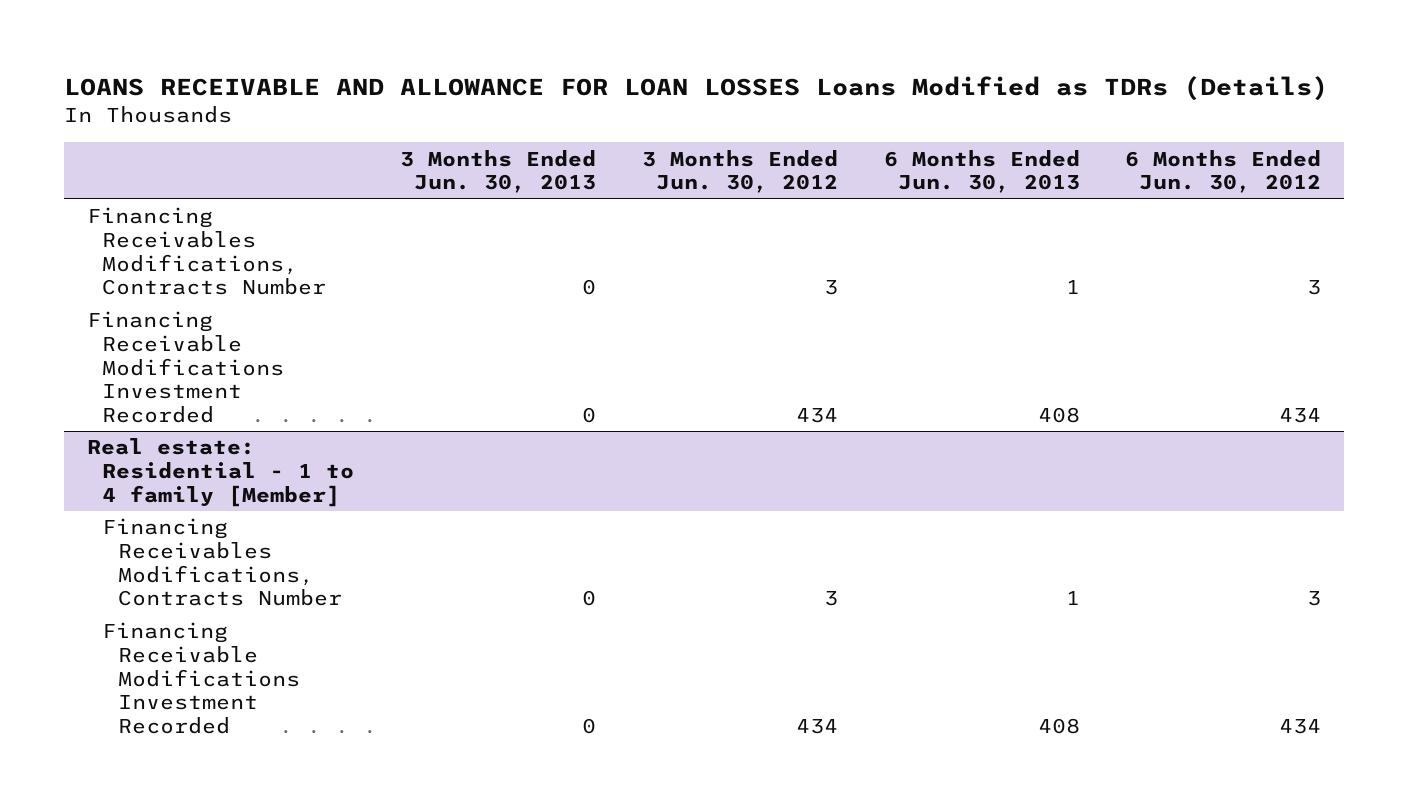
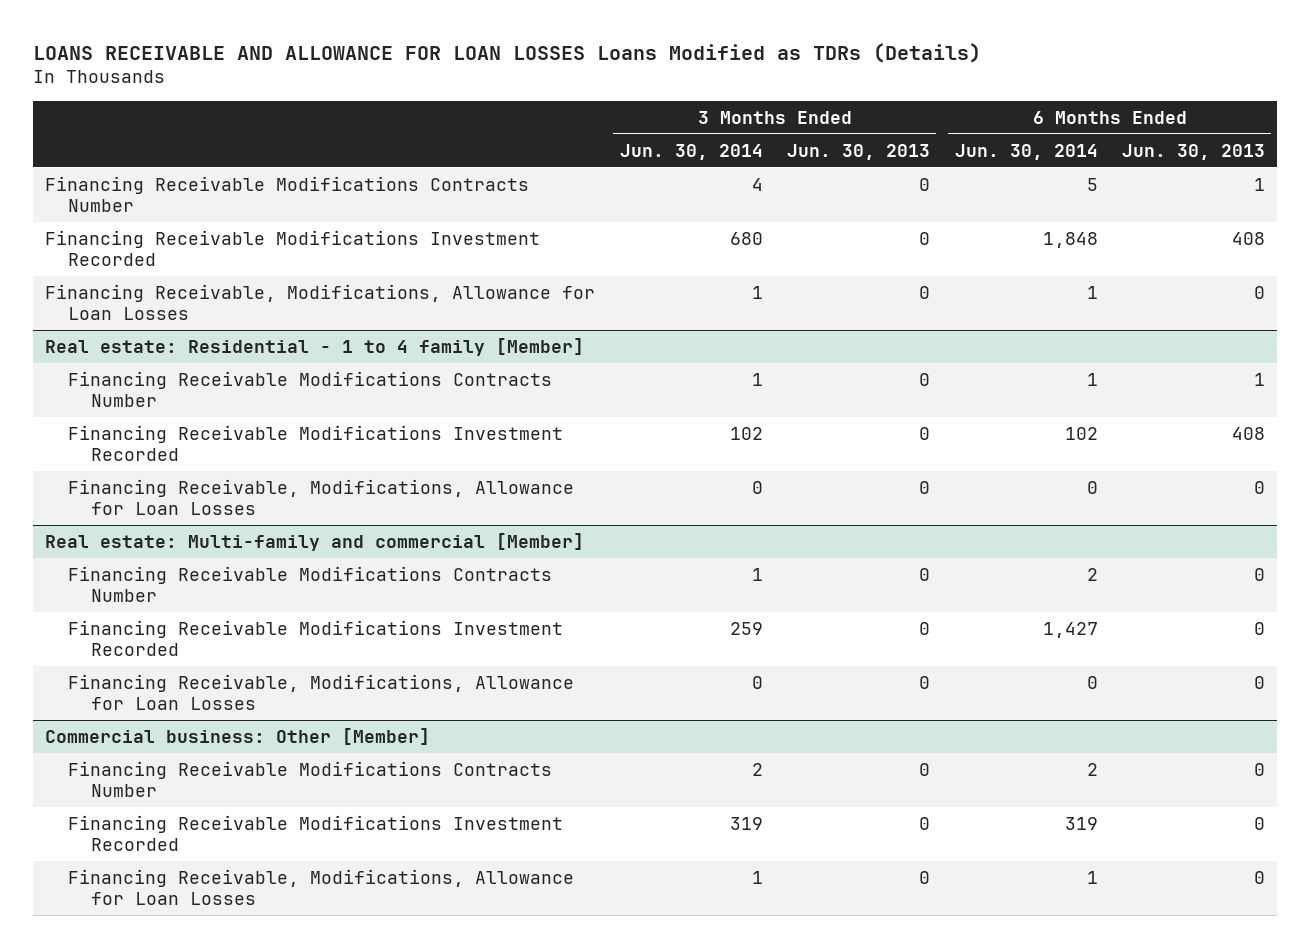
[641,149,838,194] 3 Months Ended Jun. 30, 2012 -> none
[1125,149,1322,194] 6 Months Ended Jun. 30, 2012 -> none
none -> [619,143,763,160] Jun. 30, 2014
none -> [954,143,1098,160] Jun. 30, 2014
[86,207,327,296] Financing Receivables Modifications, Contracts Number -> [45,175,530,212] Financing Receivable Modifications Contracts Number
none -> [45,283,596,320] Financing Receivable, Modifications, Allowance for Loan Losses
[102,518,342,607] Financing Receivables Modifications, Contracts Number -> [68,370,553,407] Financing Receivable Modifications Contracts Number
none -> [68,478,575,515] Financing Receivable, Modifications, Allowance for Loan Losses
none -> [45,532,585,551] Real estate: Multi-family and commercial [Member]
none -> [68,565,553,602] Financing Receivable Modifications Contracts Number
none -> [68,619,564,656] Financing Receivable Modifications Investment Recorded
none -> [68,673,575,710] Financing Receivable, Modifications, Allowance for Loan Losses
none -> [45,727,431,745] Commercial business: Other [Member]
none -> [68,760,553,797] Financing Receivable Modifications Contracts Number
none -> [68,814,564,851] Financing Receivable Modifications Investment Recorded
none -> [68,868,575,905] Financing Receivable, Modifications, Allowance for Loan Losses

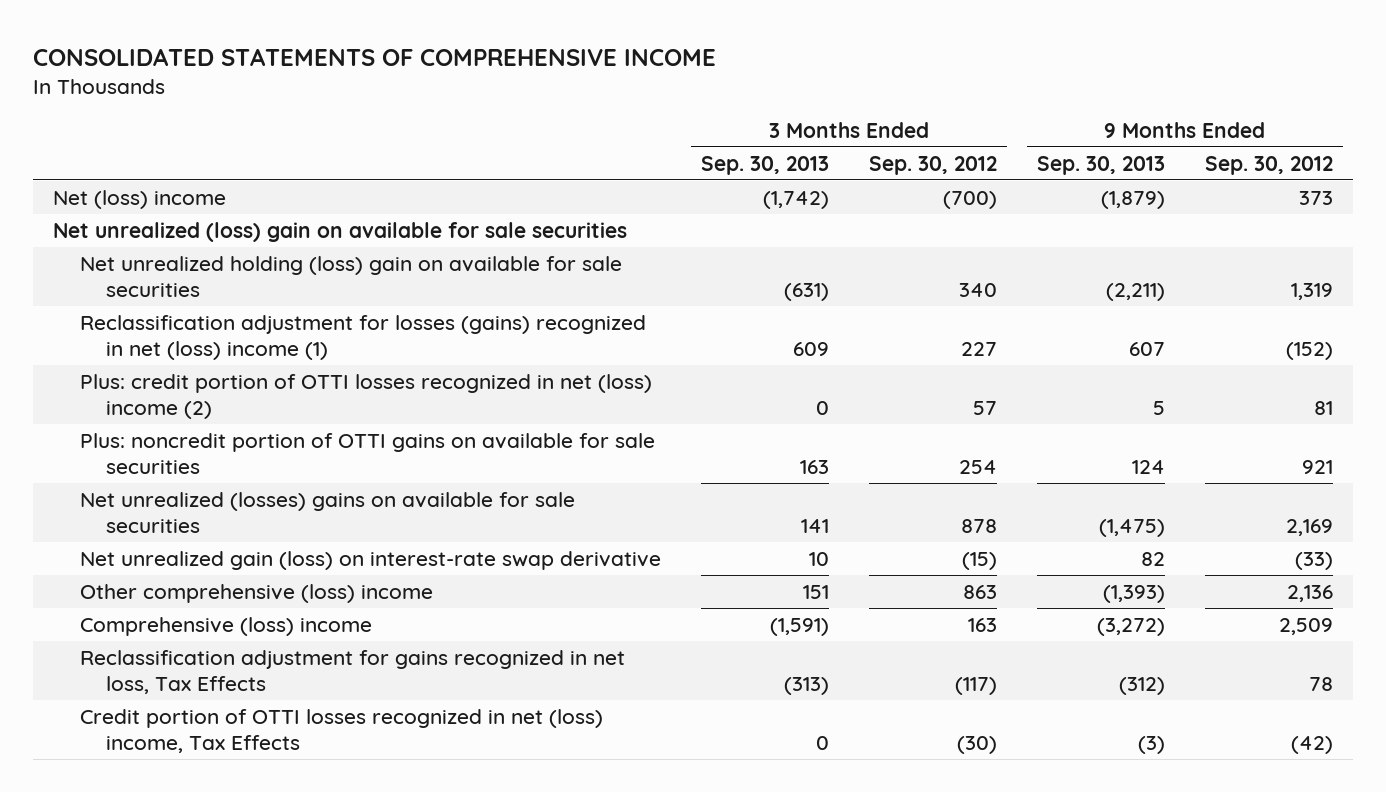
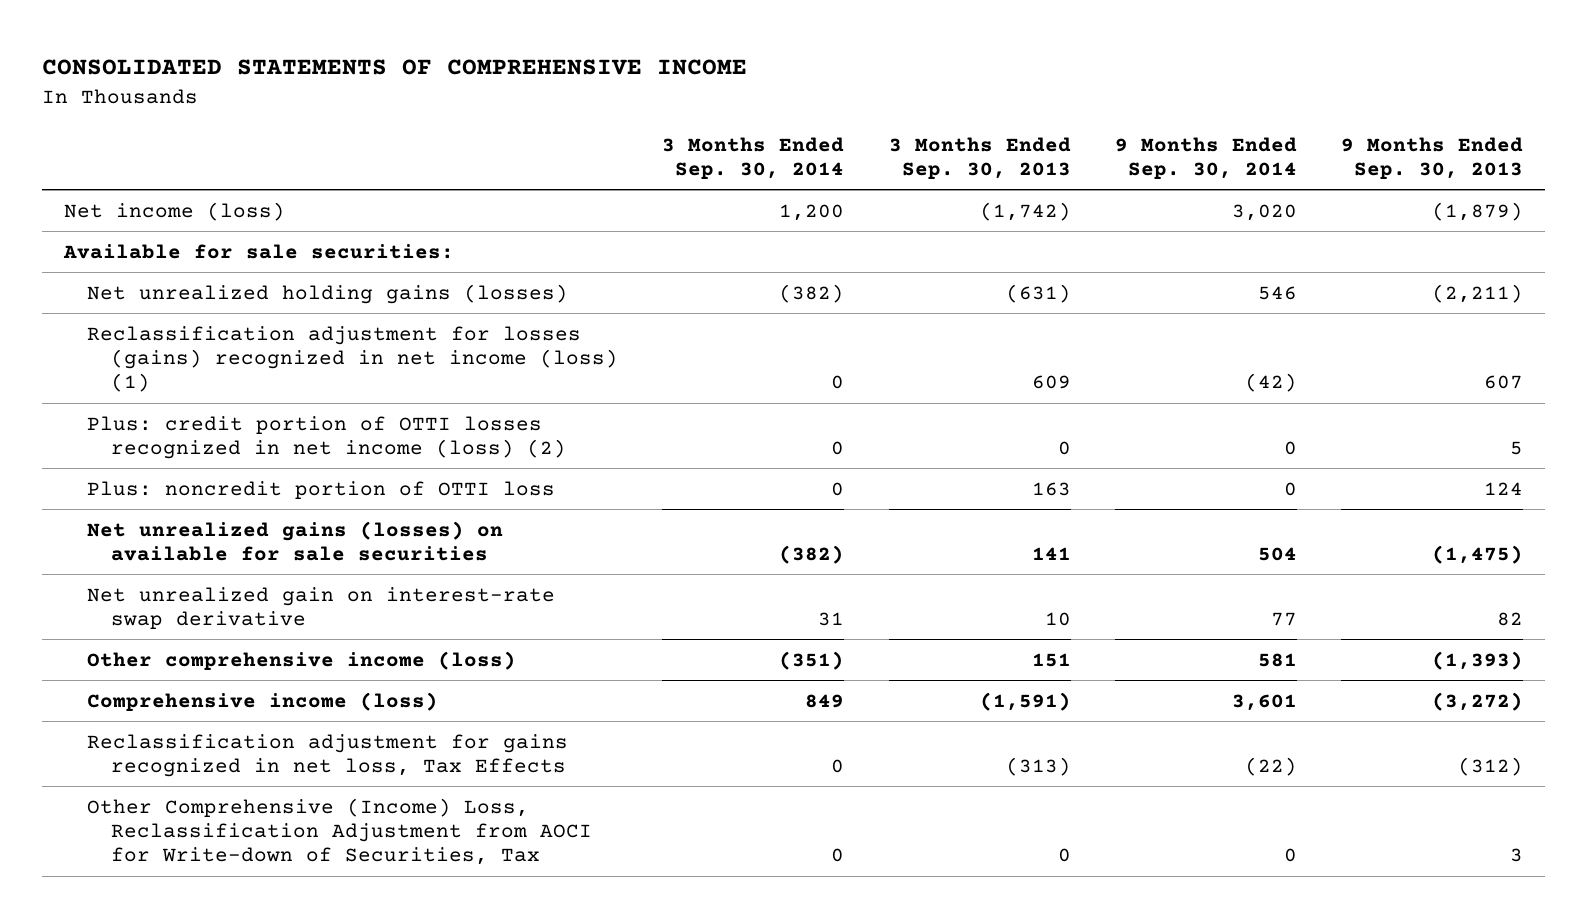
[868,155,997,175] Sep. 30, 2012 -> none
[1205,155,1334,175] Sep. 30, 2012 -> none
none -> [662,136,845,180] 3 Months Ended Sep. 30, 2014
none -> [1114,136,1297,180] 9 Months Ended Sep. 30, 2014
[53,189,227,209] Net (loss) income -> [63,201,285,221] Net income (loss)
[53,221,628,242] Net unrealized (loss) gain on available for sale securities -> [62,243,454,259] Available for sale securities:
[79,255,622,297] Net unrealized holding (loss) gain on available for sale securities -> [87,283,569,304] Net unrealized holding gains (losses)
[79,314,646,360] Reclassification adjustment for losses (gains) recognized in net (loss) income (1) -> [87,325,619,393] Reclassification adjustment for losses (gains) recognized in net income (loss) (1)
[79,373,652,419] Plus: credit portion of OTTI losses recognized in net (loss) income (2) -> [87,415,567,459] Plus: credit portion of OTTI losses recognized in net income (loss) (2)
[79,432,655,474] Plus: noncredit portion of OTTI gains on available for sale securities -> [87,480,556,499] Plus: noncredit portion of OTTI loss
[79,491,575,533] Net unrealized (losses) gains on available for sale securities -> [87,520,504,561] Net unrealized gains (losses) on available for sale securities
[79,550,661,570] Net unrealized gain (loss) on interest-rate swap derivative -> [87,586,556,629] Net unrealized gain on interest-rate swap derivative
[79,583,433,603] Other comprehensive (loss) income -> [87,650,517,670] Other comprehensive income (loss)
[79,616,372,636] Comprehensive (loss) income -> [87,691,439,711] Comprehensive income (loss)
[79,708,603,753] Credit portion of OTTI losses recognized in net (loss) income, Tax Effects -> none
none -> [87,797,593,866] Other Comprehensive (Income) Loss, Reclassification Adjustment from AOCI for Write-down of Securities, Tax

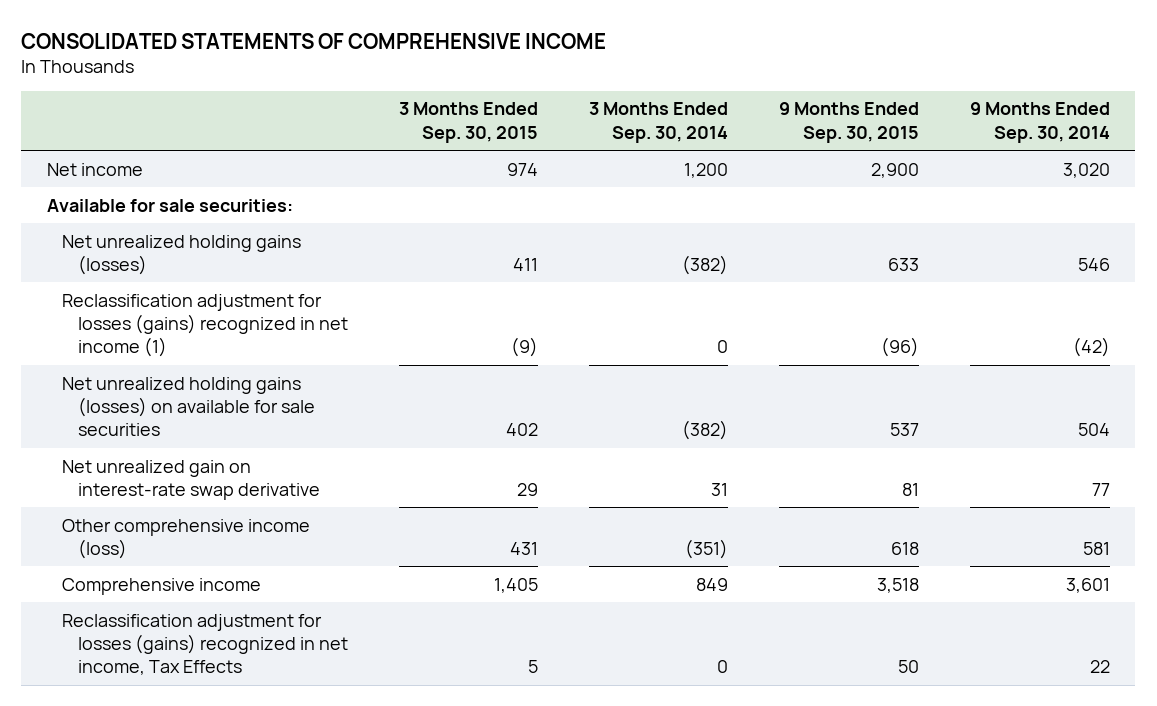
[888,136,1071,180] 3 Months Ended Sep. 30, 2013 -> none
[1341,136,1524,180] 9 Months Ended Sep. 30, 2013 -> none
none -> [398,102,538,143] 3 Months Ended Sep. 30, 2015
none -> [778,102,919,143] 9 Months Ended Sep. 30, 2015
[63,201,285,221] Net income (loss) -> [46,162,143,176] Net income
[87,415,567,459] Plus: credit portion of OTTI losses recognized in net income (loss) (2) -> none
[87,480,556,499] Plus: noncredit portion of OTTI loss -> none
[87,325,619,393] Reclassification adjustment for losses (gains) recognized in net income (loss) (1) -> [62,293,348,358] Reclassification adjustment for losses (gains) recognized in net income (1)
[87,520,504,561] Net unrealized gains (losses) on available for sale securities -> [62,376,315,437] Net unrealized holding gains (losses) on available for sale securities
[87,797,593,866] Other Comprehensive (Income) Loss, Reclassification Adjustment from AOCI for Write-down of Securities, Tax -> none
[87,691,439,711] Comprehensive income (loss) -> [62,577,262,595] Comprehensive income
[87,733,569,777] Reclassification adjustment for gains recognized in net loss, Tax Effects -> [62,613,348,676] Reclassification adjustment for losses (gains) recognized in net income, Tax Effects
[1244,756,1297,776] (22) -> [1089,660,1110,674] 22

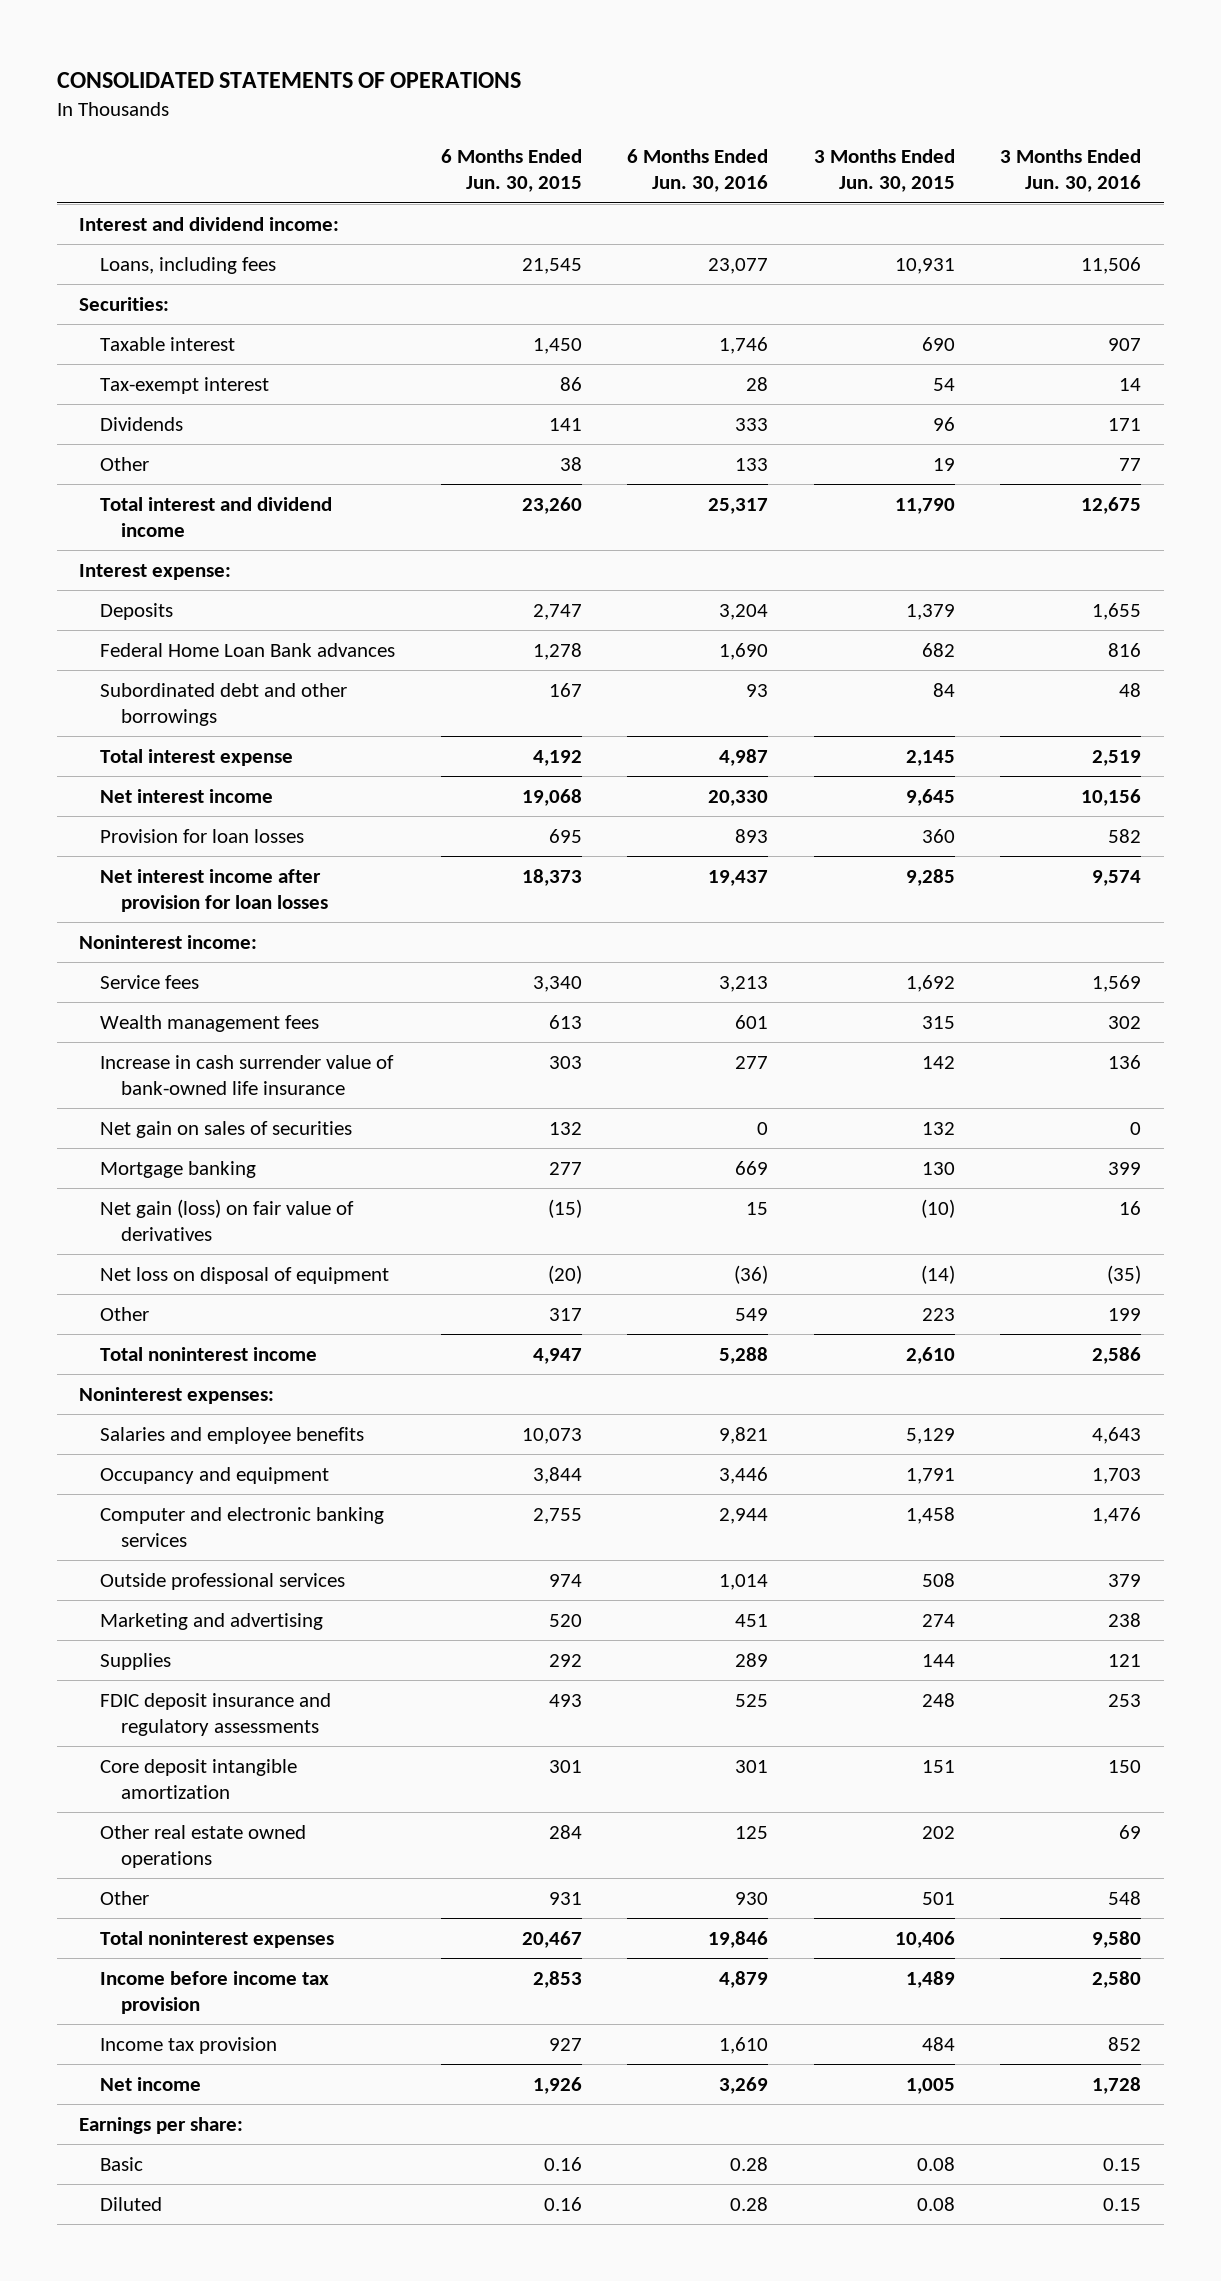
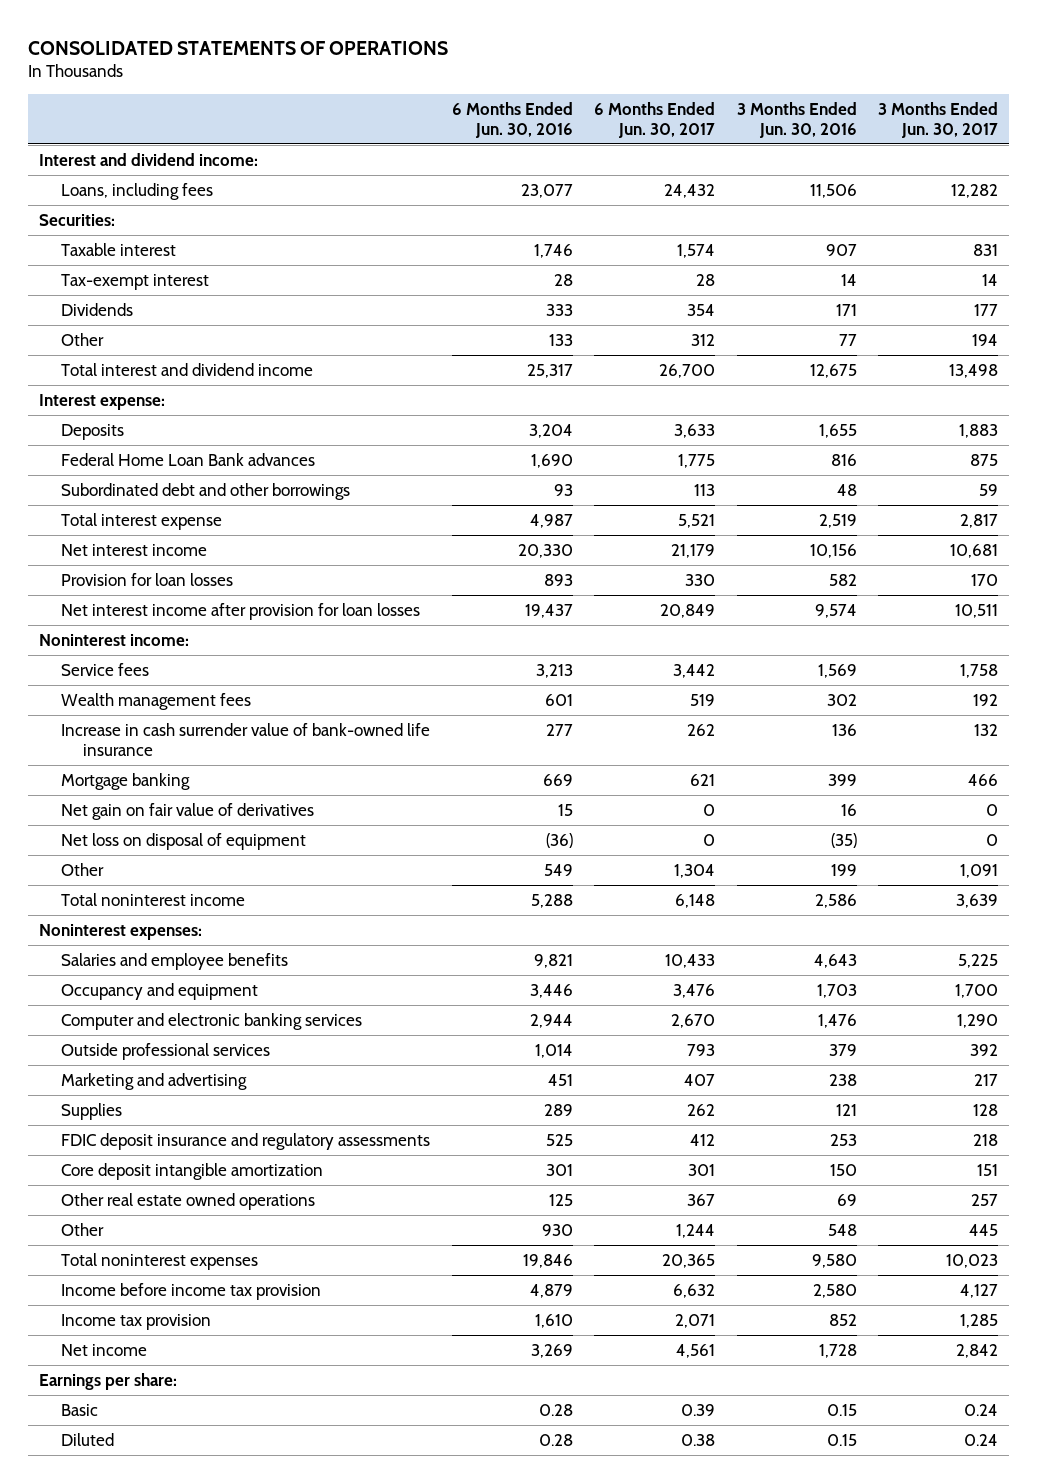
[440,149,582,193] 6 Months Ended Jun. 30, 2015 -> none
[813,149,955,193] 3 Months Ended Jun. 30, 2015 -> none
none -> [594,101,716,139] 6 Months Ended Jun. 30, 2017
none -> [878,101,999,139] 3 Months Ended Jun. 30, 2017
[100,1120,353,1138] Net gain on sales of securities -> none
[100,1198,355,1241] Net gain (loss) on fair value of derivatives -> [60,802,314,820] Net gain on fair value of derivatives

